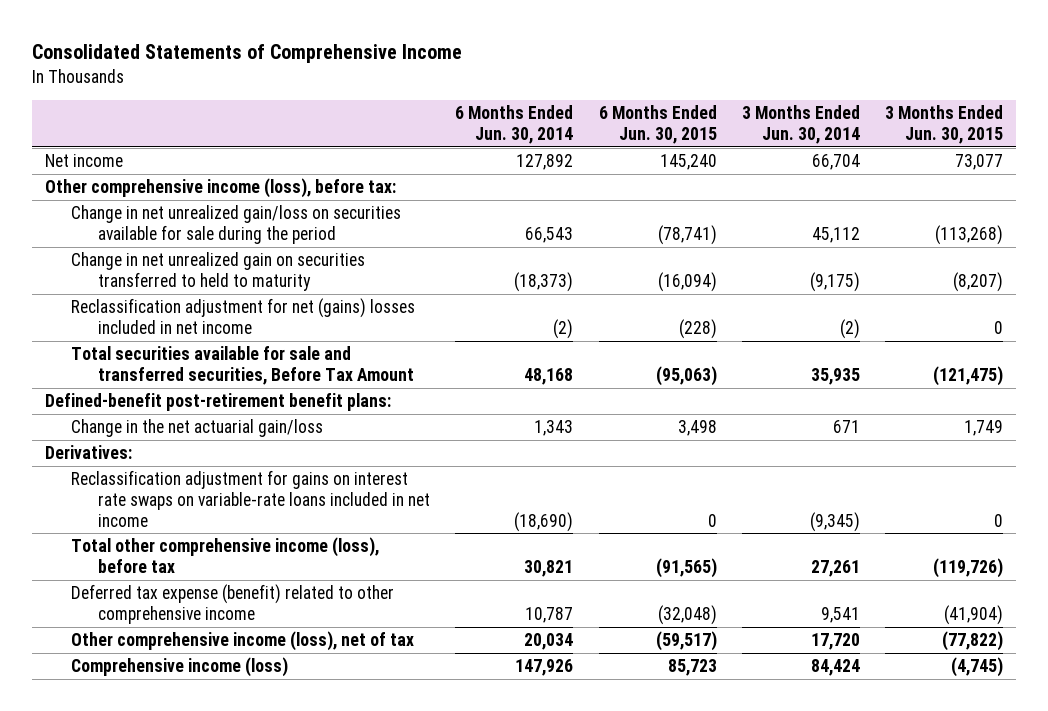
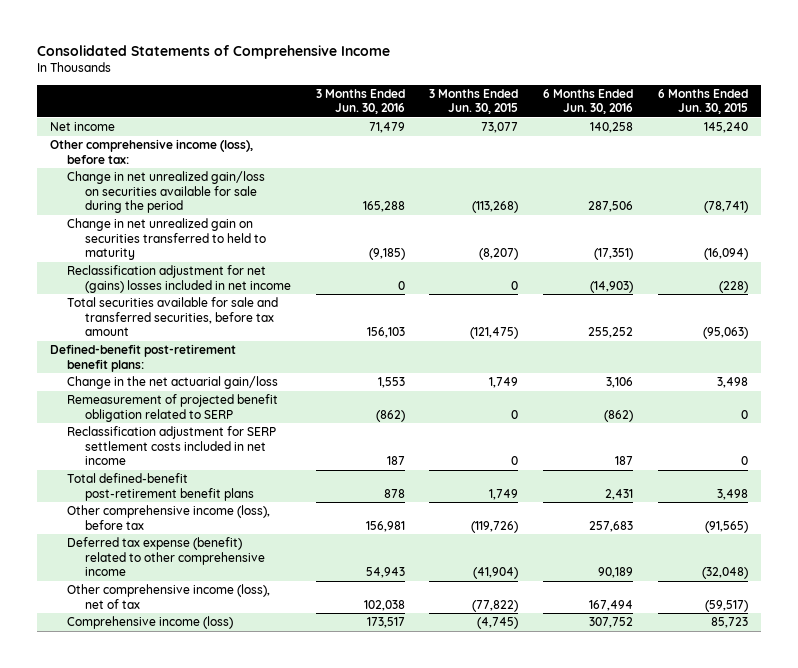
[455,105,574,144] 6 Months Ended Jun. 30, 2014 -> none
[741,105,860,144] 3 Months Ended Jun. 30, 2014 -> none
none -> [315,88,405,115] 3 Months Ended Jun. 30, 2016
none -> [543,88,634,115] 6 Months Ended Jun. 30, 2016
[71,346,414,385] Total securities available for sale and transferred securities, Before Tax Amount -> [67,297,279,337] Total securities available for sale and transferred securities, before tax amount
[45,445,133,460] Derivatives: -> none
[71,470,430,527] Reclassification adjustment for gains on interest rate swaps on variable-rate loans included in net income -> none
none -> [67,394,279,422] Remeasurement of projected benefit obligation related to SERP
none -> [67,426,277,466] Reclassification adjustment for SERP settlement costs included in net income
none -> [67,473,254,501] Total defined-benefit post-retirement benefit plans
[71,537,380,573] Total other comprehensive income (loss), before tax -> [67,505,271,530] Other comprehensive income (loss), before tax

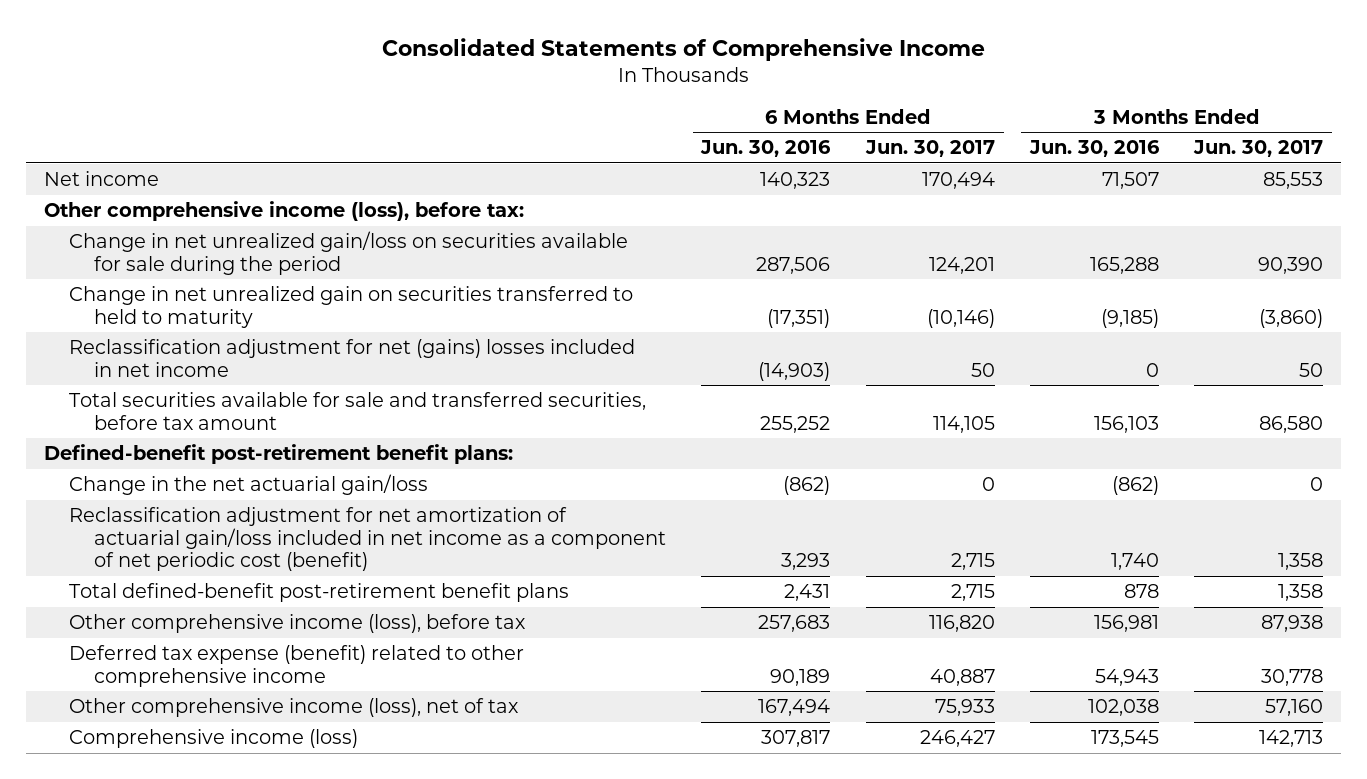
[429,88,519,115] 3 Months Ended Jun. 30, 2015 -> none
[658,88,749,115] 6 Months Ended Jun. 30, 2015 -> none
none -> [864,140,995,158] Jun. 30, 2017
none -> [1193,140,1324,158] Jun. 30, 2017
[368,122,405,134] 71,479 -> [1102,172,1160,190] 71,507
[590,122,634,134] 140,258 -> [760,172,831,190] 140,323
[67,394,279,422] Remeasurement of projected benefit obligation related to SERP -> none
[67,426,277,466] Reclassification adjustment for SERP settlement costs included in net income -> none
[377,377,405,389] 1,553 -> [1112,476,1160,496] (862)
[606,377,634,389] 3,106 -> [783,476,831,496] (862)
none -> [68,507,667,572] Reclassification adjustment for net amortization of actuarial gain/loss included in net income as a component of net periodic cost (benefit)
[366,617,405,629] 173,517 -> [1091,730,1160,748] 173,545
[589,617,634,629] 307,752 -> [761,730,831,748] 307,817

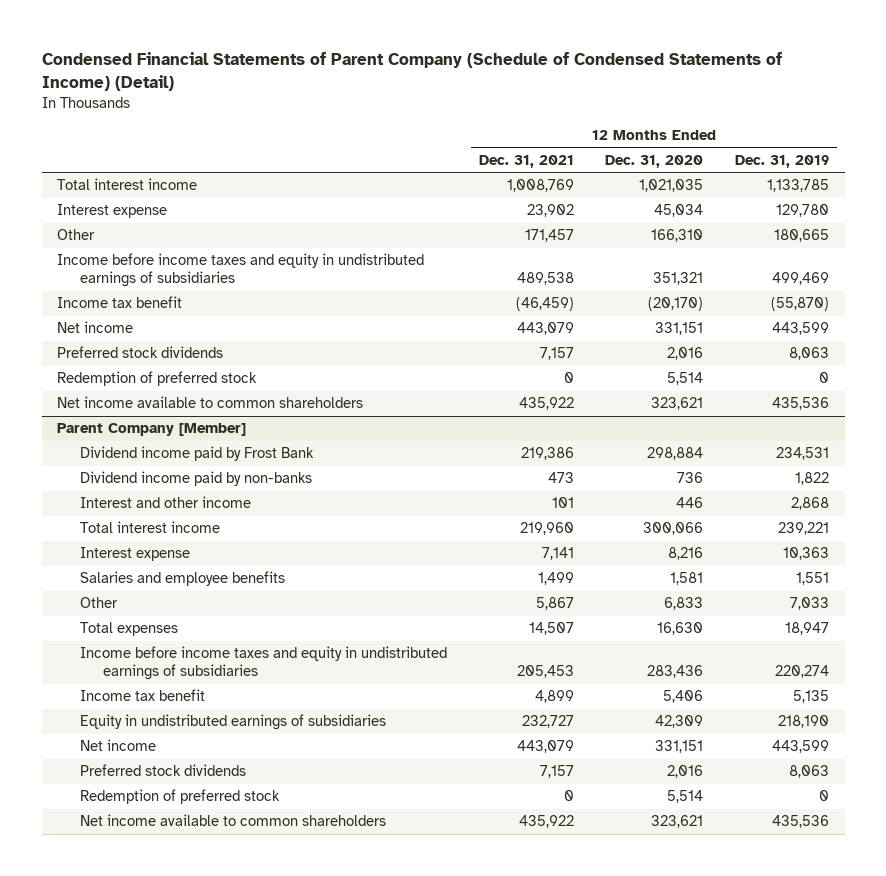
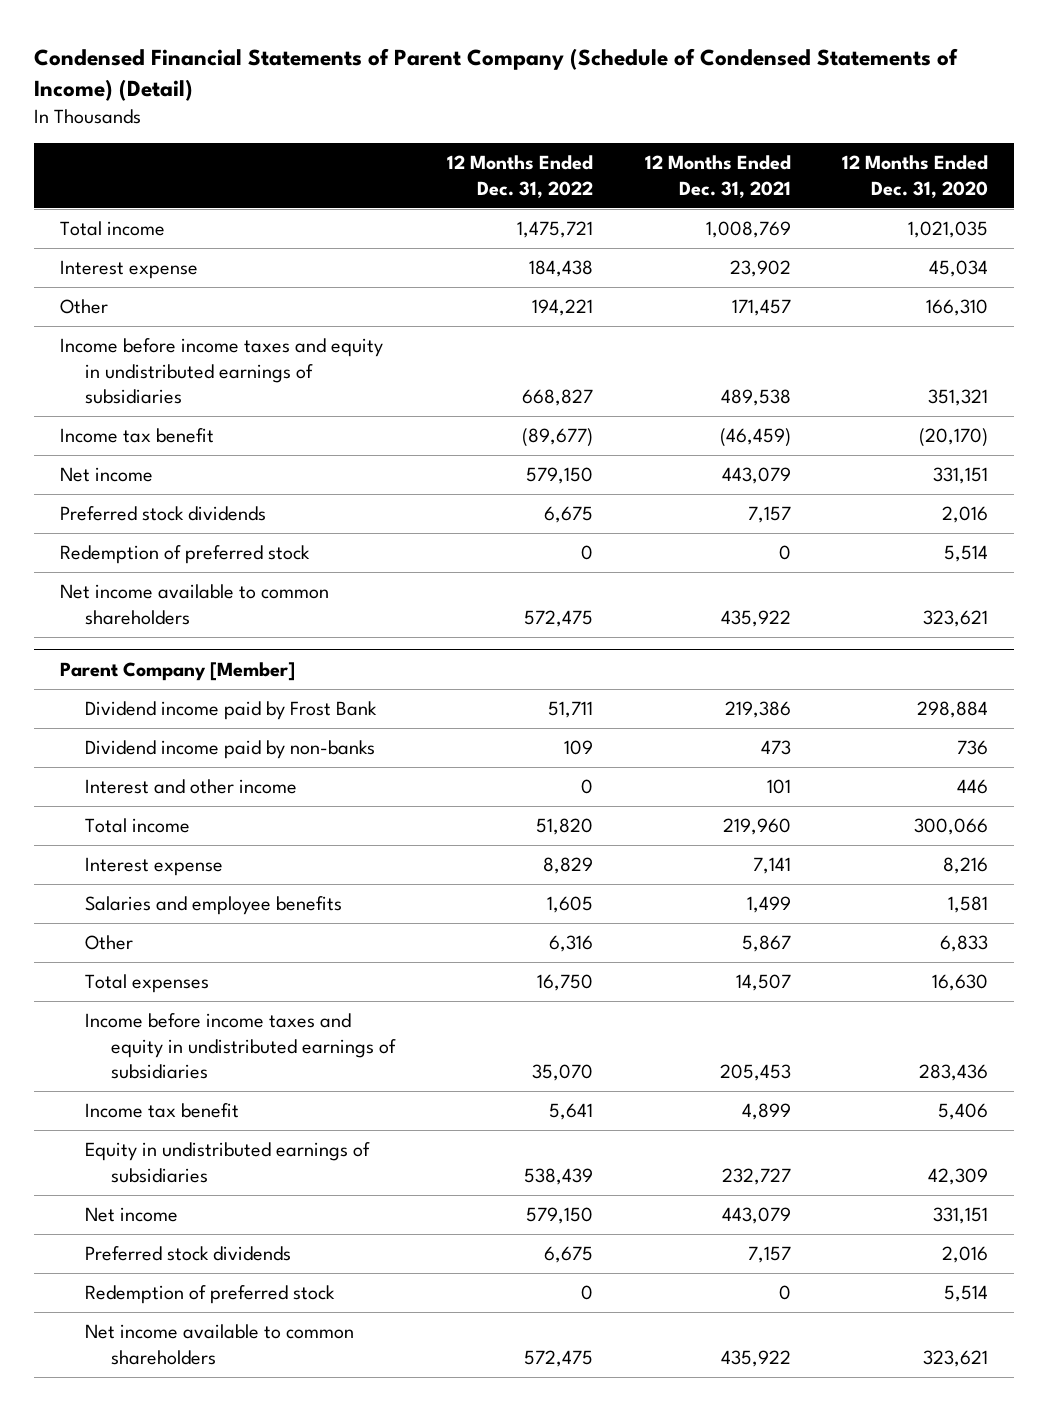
[734,154,829,168] Dec. 31, 2019 -> none
none -> [446,155,593,199] 12 Months Ended Dec. 31, 2022
[57,178,198,191] Total interest income -> [59,221,165,237] Total income
[80,521,221,534] Total interest income -> [85,818,191,834] Total income

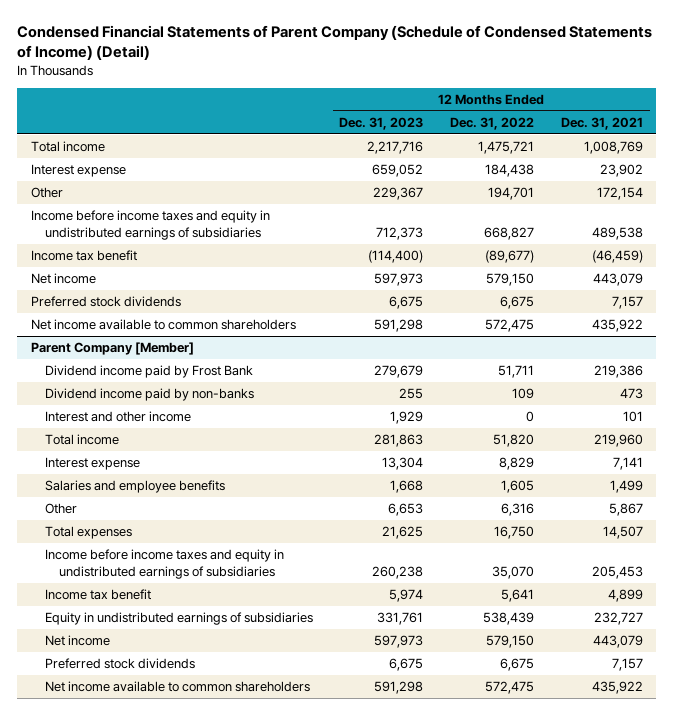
[842,155,989,199] 12 Months Ended Dec. 31, 2020 -> none
none -> [339,116,424,130] Dec. 31, 2023
[531,299,593,317] 194,221 -> [488,187,535,201] 194,701
[731,299,791,317] 171,457 -> [596,187,643,201] 172,154
[59,545,310,565] Redemption of preferred stock -> none
[85,1285,336,1305] Redemption of preferred stock -> none

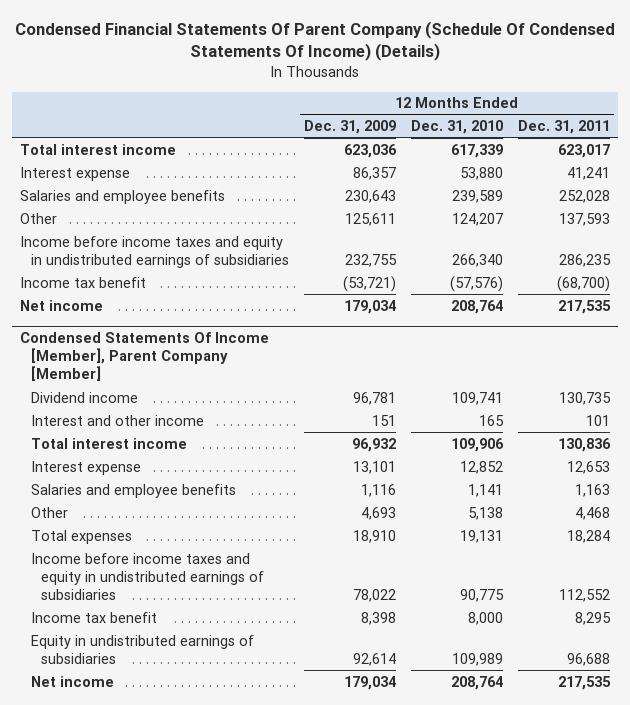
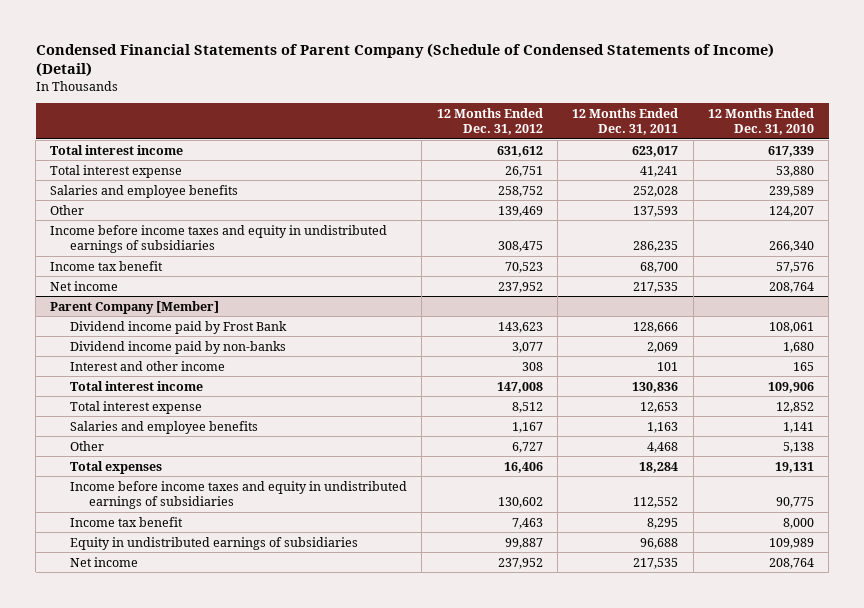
[15,20,616,62] Condensed Financial Statements Of Parent Company (Schedule Of Condensed Statements Of Income) (Details) -> [35,42,774,78] Condensed Financial Statements of Parent Company (Schedule of Condensed Statements of Income) (Detail)
[303,120,396,135] Dec. 31, 2009 -> none
none -> [436,107,543,136] 12 Months Ended Dec. 31, 2012
[19,166,130,181] Interest expense -> [50,164,183,178] Total interest expense
[450,275,504,292] (57,576) -> [776,261,815,273] 57,576
[557,275,611,292] (68,700) -> [640,261,679,273] 68,700
[19,331,269,382] Condensed Statements Of Income [Member], Parent Company [Member] -> none
none -> [50,300,220,314] Parent Company [Member]
[30,391,138,403] Dividend income -> [69,320,287,334] Dividend income paid by Frost Bank
[452,391,504,405] 109,741 -> [769,321,815,333] 108,061
[559,391,612,405] 130,735 -> [633,321,679,333] 128,666
none -> [69,340,286,354] Dividend income paid by non-banks
[30,460,141,475] Interest expense -> [69,400,202,414] Total interest expense

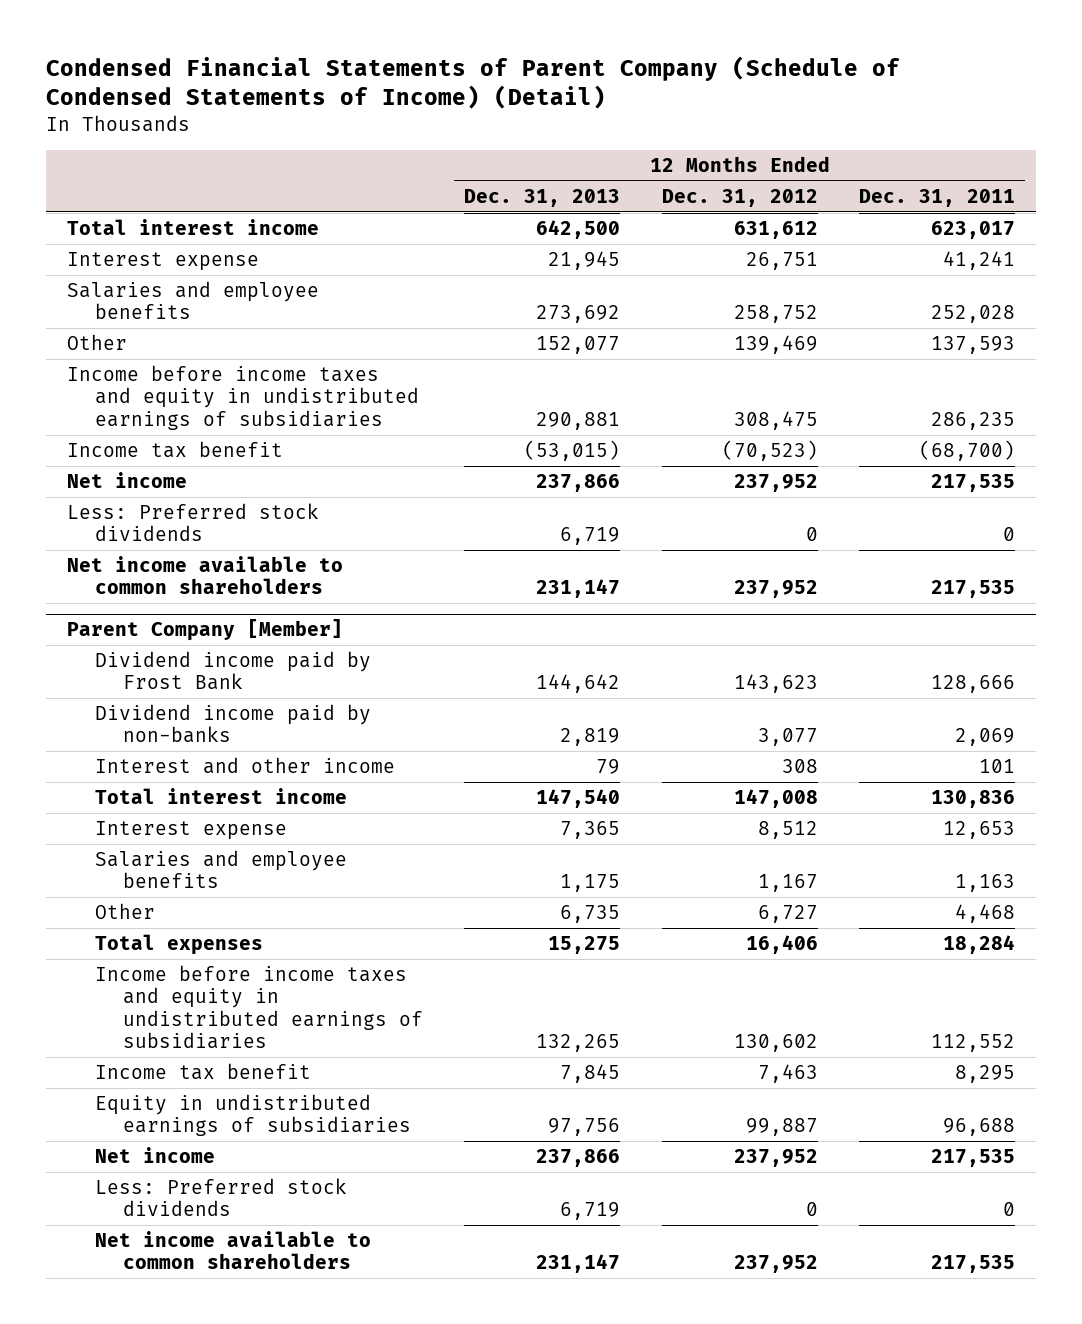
[708,107,815,136] 12 Months Ended Dec. 31, 2010 -> none
none -> [464,188,621,207] Dec. 31, 2013
[50,164,183,178] Total interest expense -> [66,252,259,272] Interest expense
[504,261,543,273] 70,523 -> [721,440,818,462] (70,523)
[640,261,679,273] 68,700 -> [918,440,1015,462] (68,700)
none -> [66,503,319,542] Less: Preferred stock dividends
none -> [66,556,343,595] Net income available to common shareholders
[69,400,202,414] Total interest expense -> [94,821,287,841] Interest expense
none -> [94,1178,347,1217] Less: Preferred stock dividends
none -> [94,1231,371,1270] Net income available to common shareholders

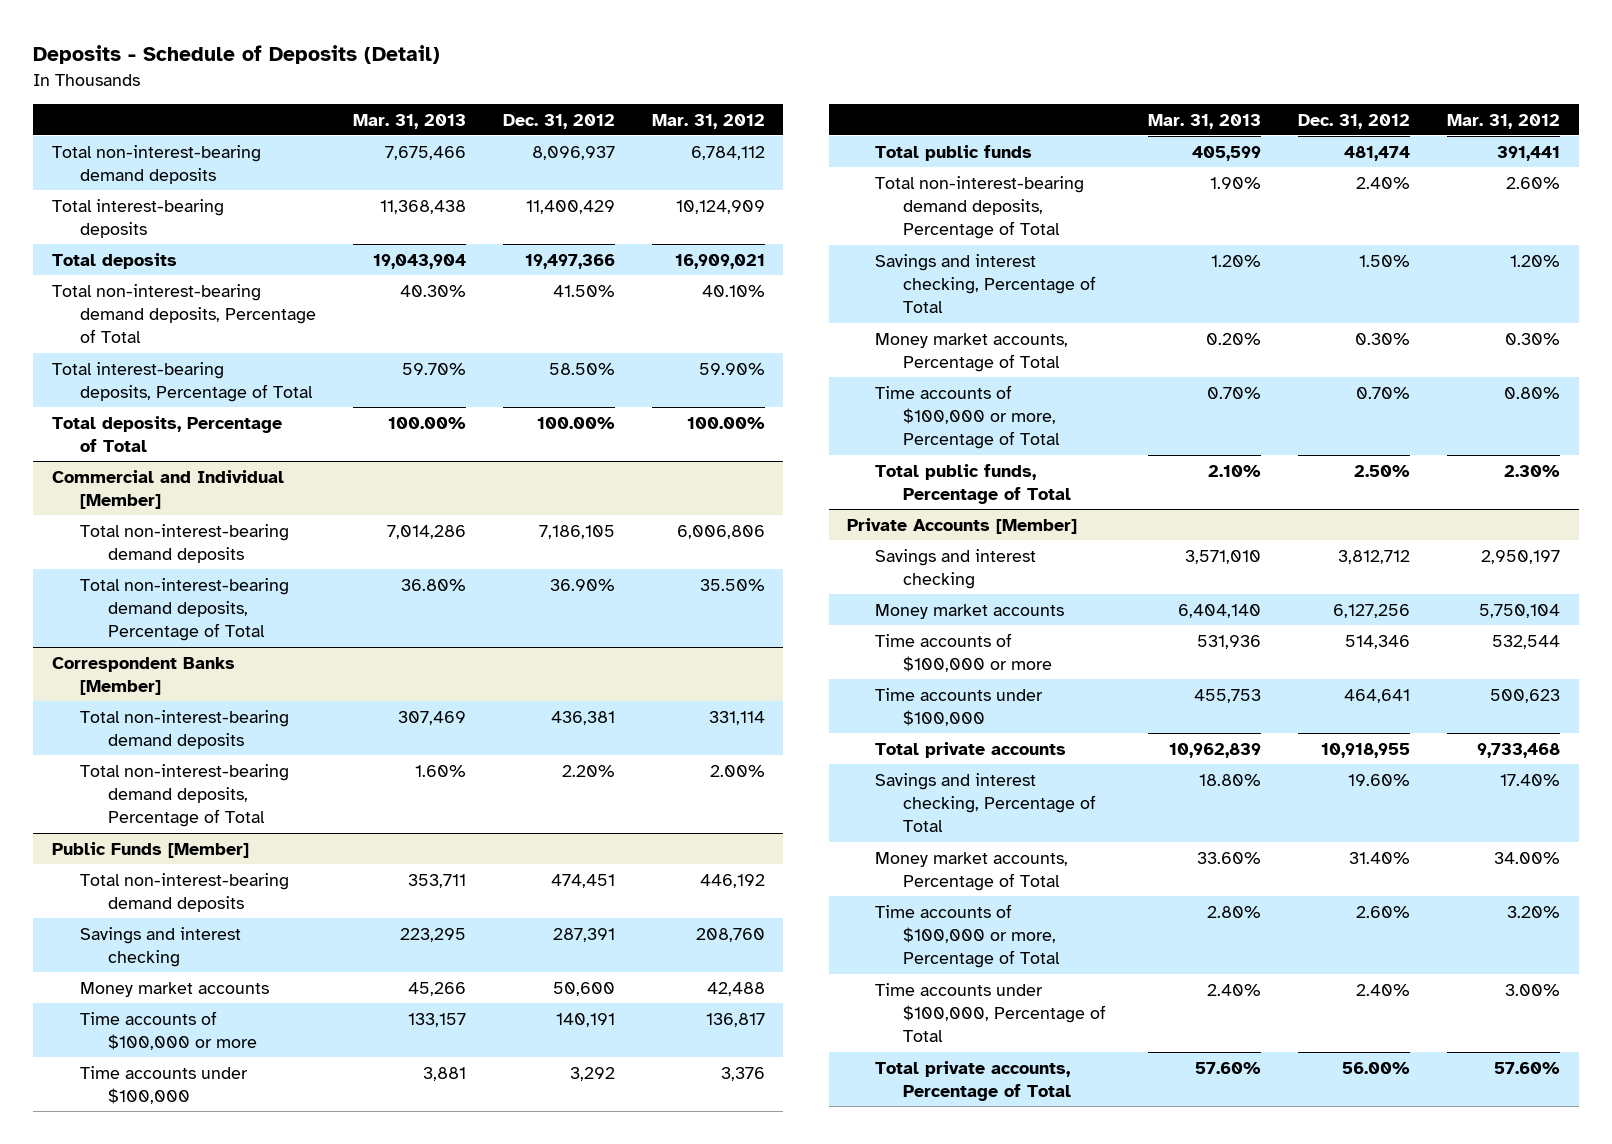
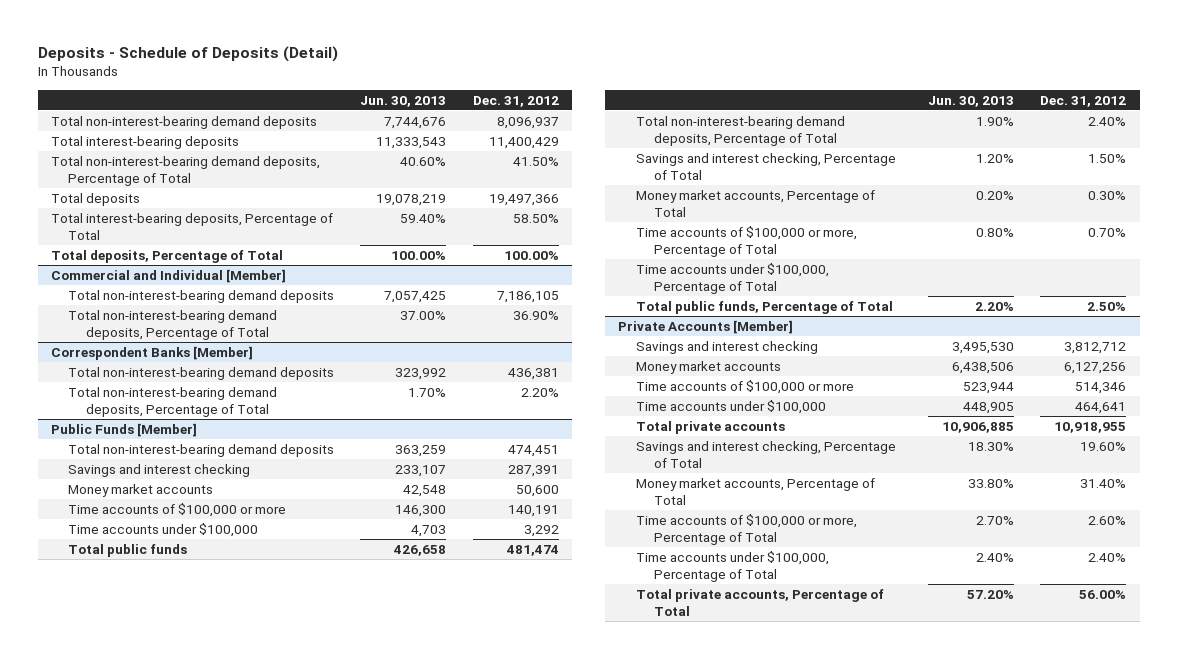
[352,113,466,129] Mar. 31, 2013 -> none
[651,113,765,129] Mar. 31, 2012 -> none
none -> [360,95,447,107] Jun. 30, 2013
[51,252,177,269] Total deposits -> [50,192,140,206] Total deposits
none -> [635,262,829,294] Time accounts under $100,000, Percentage of Total

